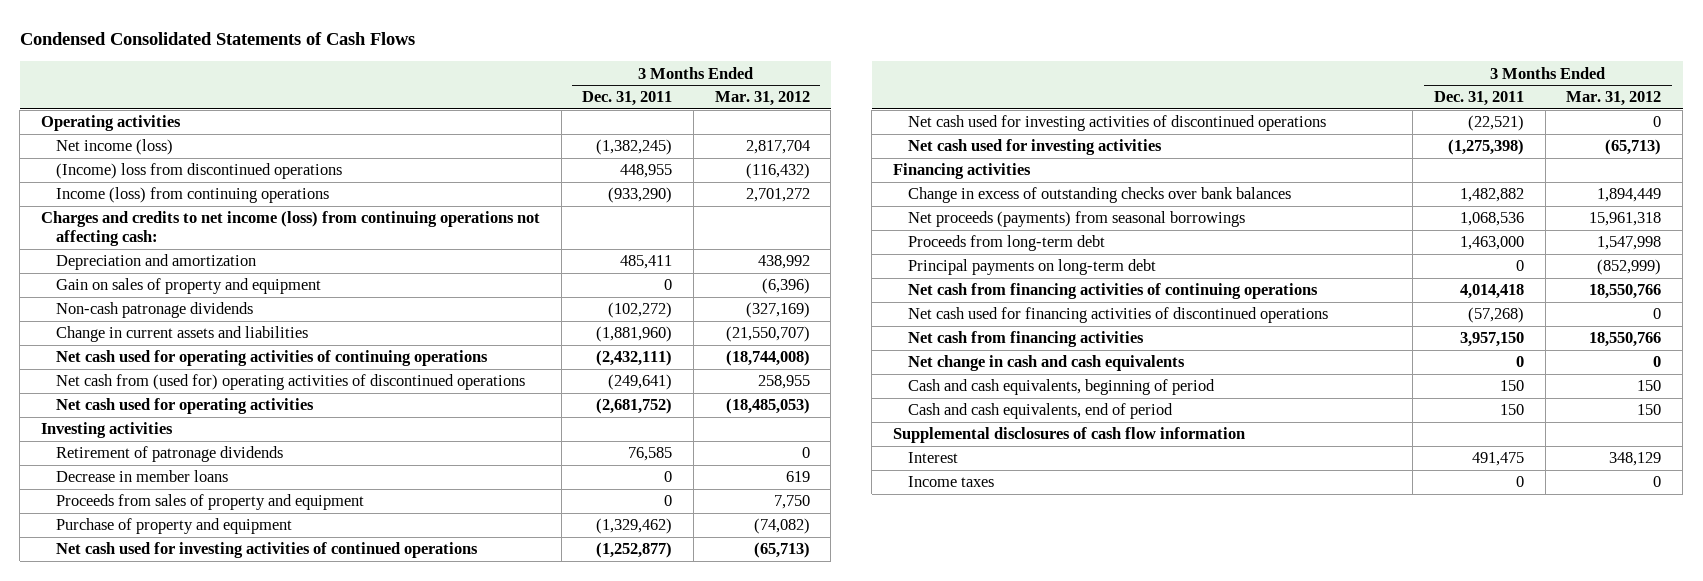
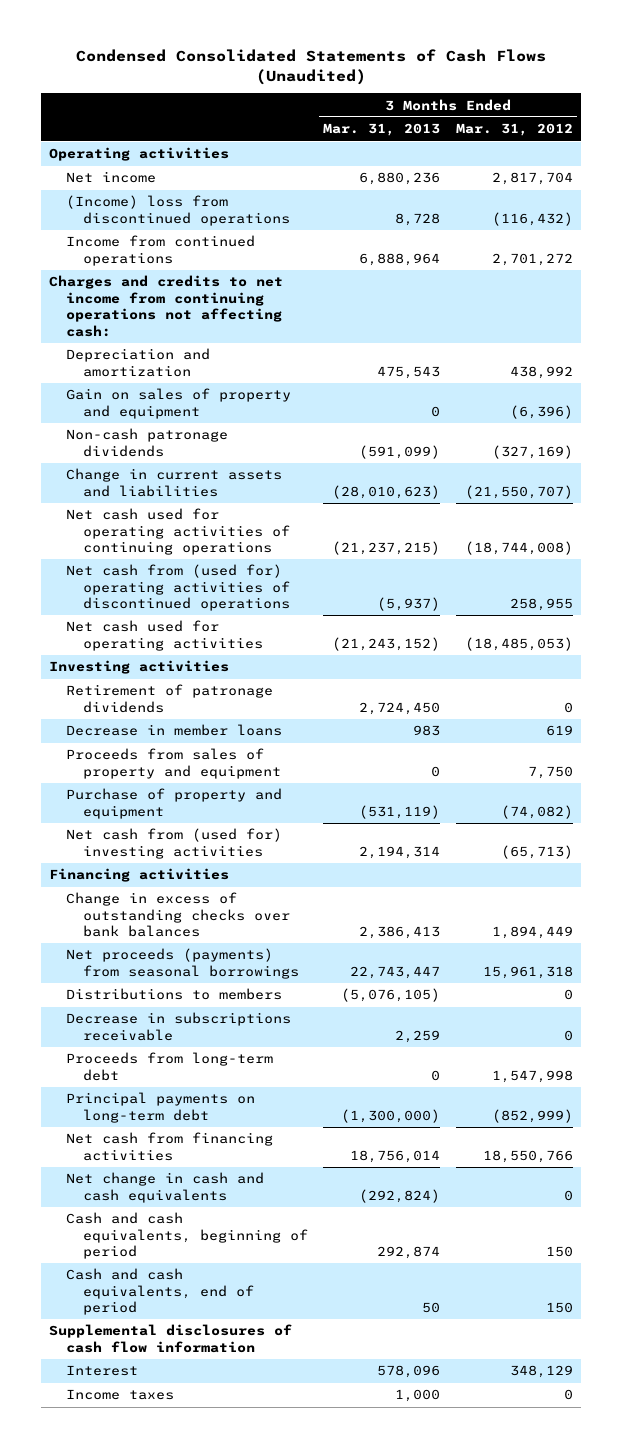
[19,32,415,46] Condensed Consolidated Statements of Cash Flows -> [75,48,546,85] Condensed Consolidated Statements of Cash Flows (Unaudited)
[582,91,673,107] Dec. 31, 2011 -> none
none -> [323,123,441,137] Mar. 31, 2013
[56,139,174,156] Net income (loss) -> [65,171,156,184] Net income
[56,187,330,204] Income (loss) from continuing operations -> [65,235,255,266] Income from continued operations
[41,211,541,247] Charges and credits to net income (loss) from continuing operations not affecting cash: -> [48,275,283,337] Charges and credits to net income from continuing operations not affecting cash:
[56,542,479,559] Net cash used for investing activities of continued operations -> none
[908,115,1327,132] Net cash used for investing activities of discontinued operations -> none
[908,139,1163,156] Net cash used for investing activities -> [65,828,282,859] Net cash from (used for) investing activities
none -> [65,988,282,1001] Distributions to members
none -> [65,1012,291,1041] Decrease in subscriptions receivable
[908,283,1319,300] Net cash from financing activities of continuing operations -> none
[908,307,1329,324] Net cash used for financing activities of discontinued operations -> none

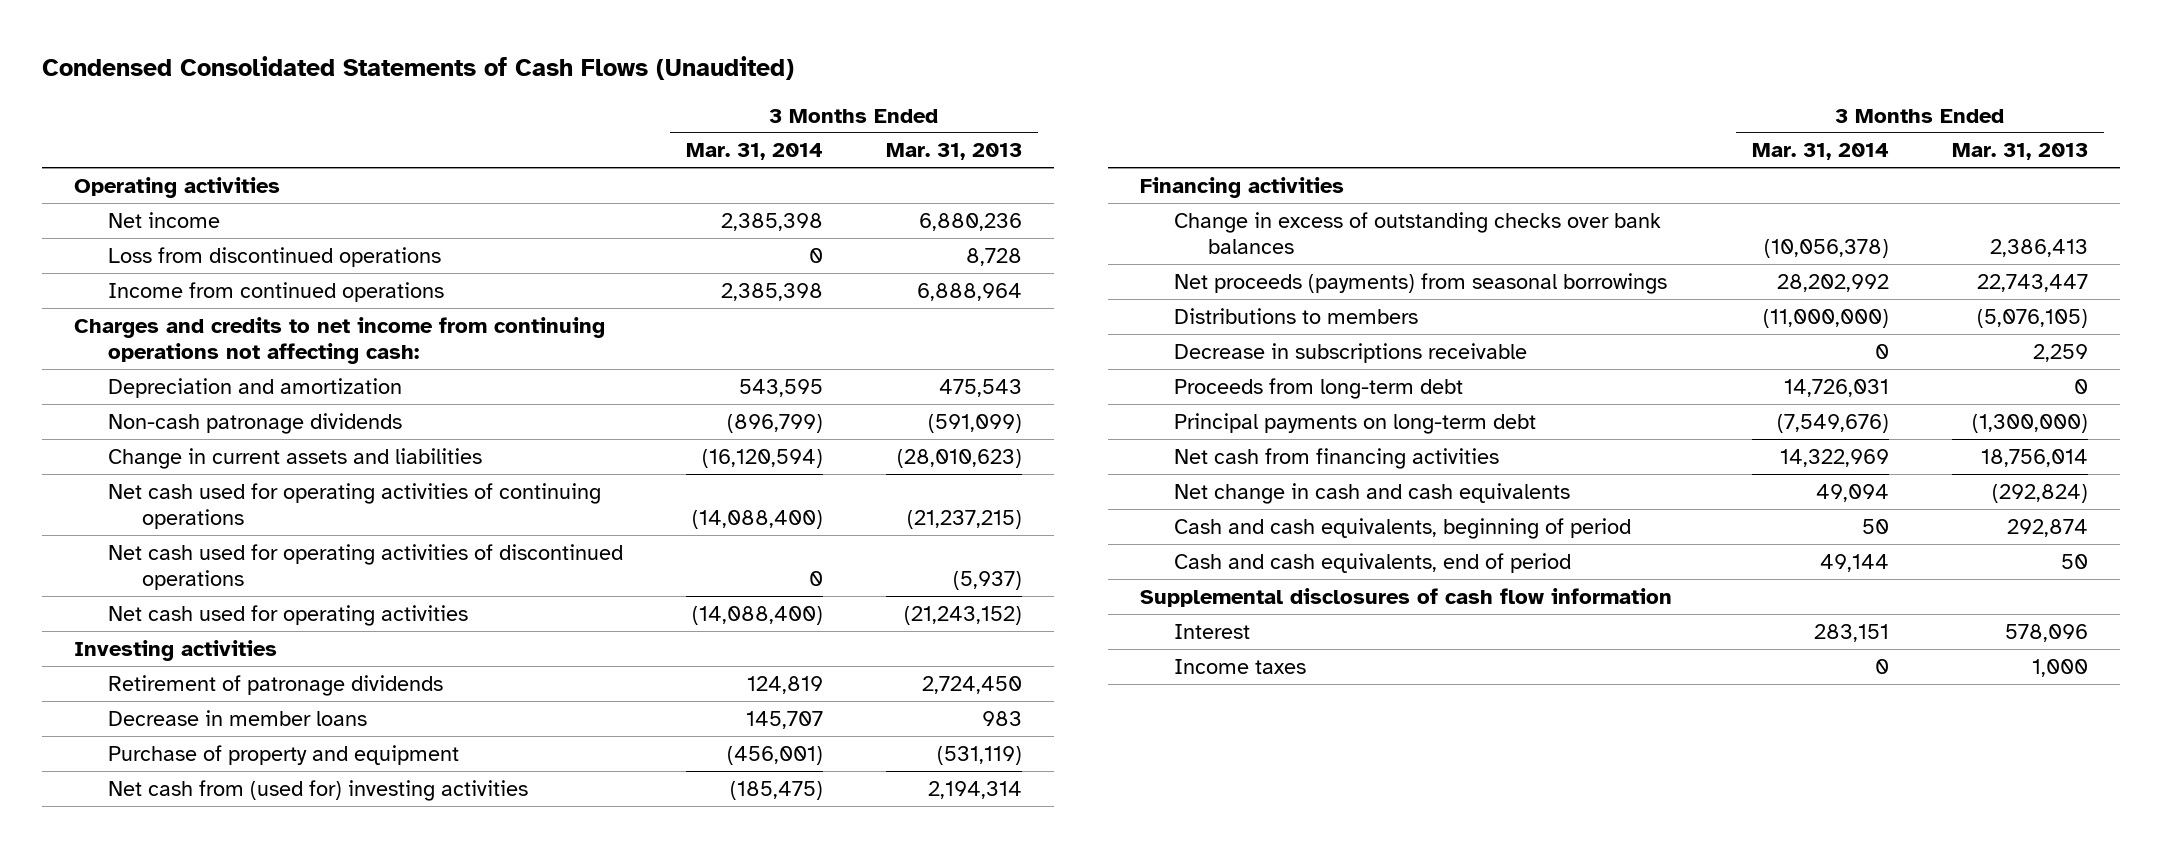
[455,123,573,137] Mar. 31, 2012 -> none
none -> [685,143,823,161] Mar. 31, 2014
[65,195,290,226] (Income) loss from discontinued operations -> [107,246,441,267] Loss from discontinued operations
[65,388,291,419] Gain on sales of property and equipment -> none
[65,564,290,612] Net cash from (used for) operating activities of discontinued operations -> [107,543,623,590] Net cash used for operating activities of discontinued operations
[65,748,281,779] Proceeds from sales of property and equipment -> none

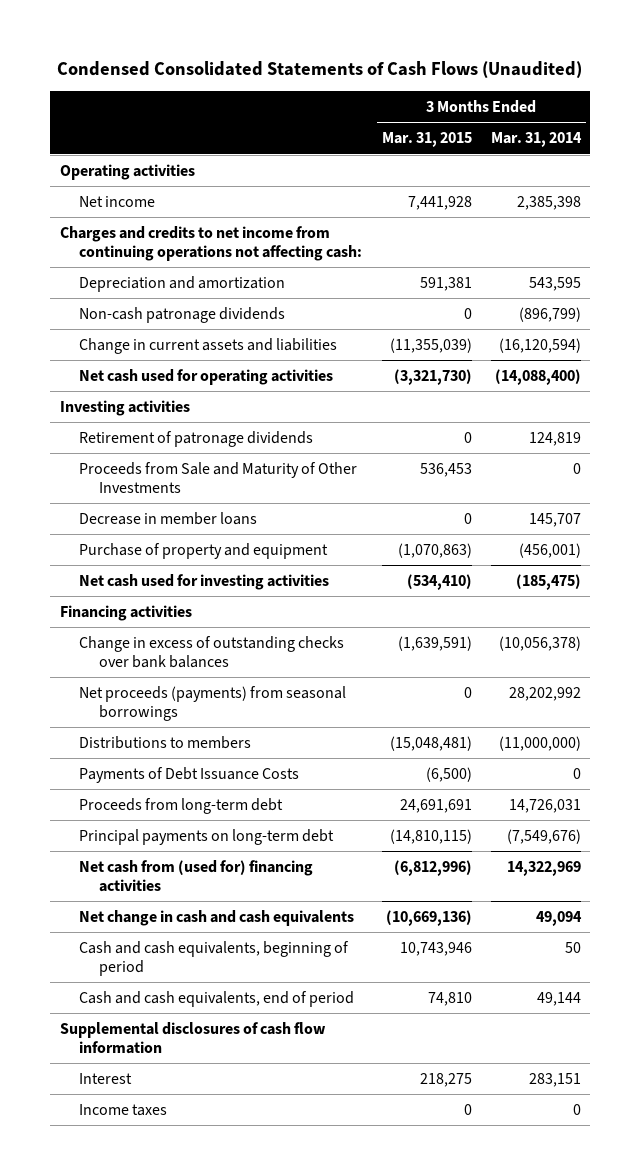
[886,143,1023,161] Mar. 31, 2013 -> none
none -> [381,132,472,148] Mar. 31, 2015
[107,246,441,267] Loss from discontinued operations -> none
[107,281,444,302] Income from continued operations -> none
[107,482,601,529] Net cash used for operating activities of continuing operations -> none
[107,543,623,590] Net cash used for operating activities of discontinued operations -> none
none -> [79,462,358,494] Proceeds from Sale and Maturity of Other Investments
[107,779,528,801] Net cash from (used for) investing activities -> [79,574,330,591] Net cash used for investing activities
[1173,342,1527,363] Decrease in subscriptions receivable -> none
none -> [79,767,300,784] Payments of Debt Issuance Costs
[1173,447,1499,469] Net cash from financing activities -> [79,860,314,893] Net cash from (used for) financing activities

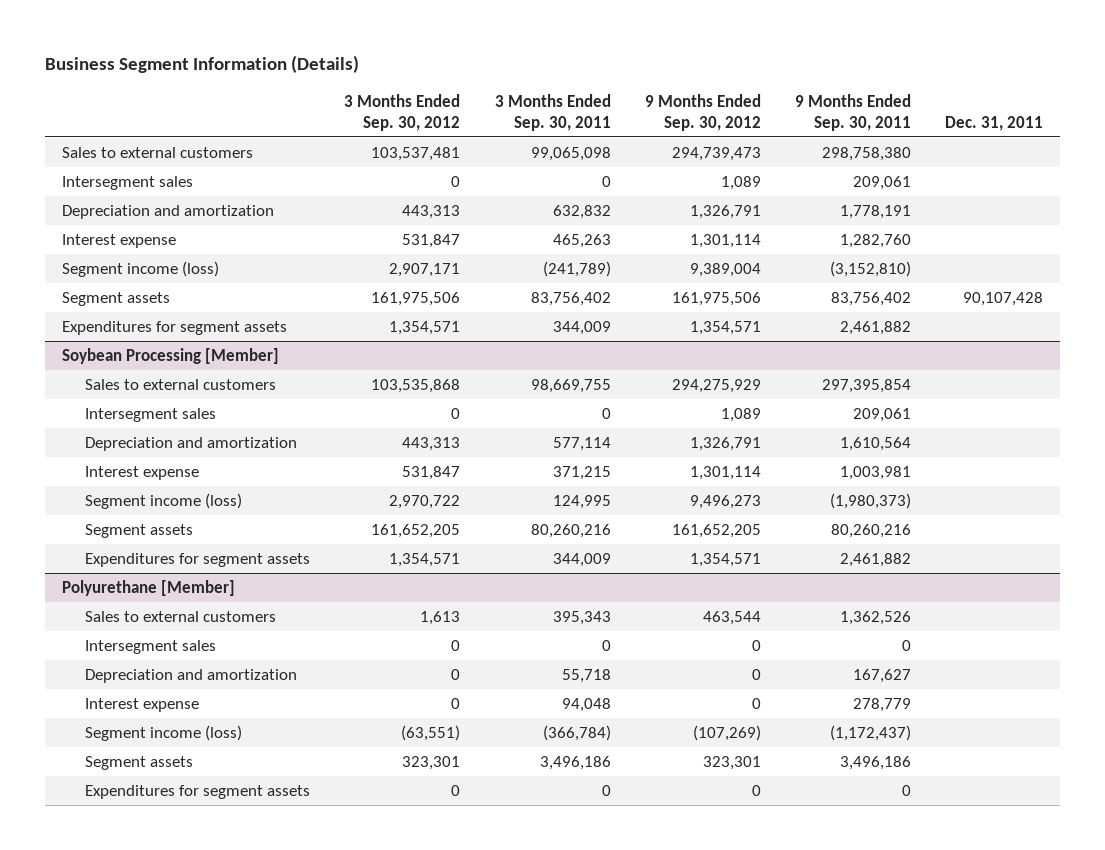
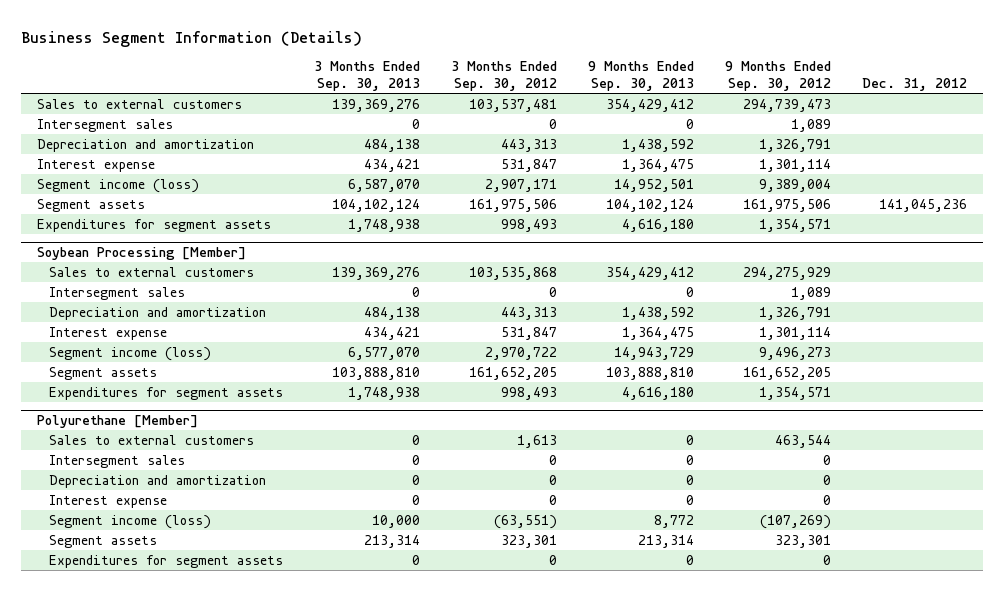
[494,93,611,131] 3 Months Ended Sep. 30, 2011 -> none
[794,93,911,131] 9 Months Ended Sep. 30, 2011 -> none
[945,115,1044,131] Dec. 31, 2011 -> none
none -> [313,61,420,91] 3 Months Ended Sep. 30, 2013
none -> [588,61,695,91] 9 Months Ended Sep. 30, 2013
none -> [862,77,968,91] Dec. 31, 2012
[389,320,461,335] 1,354,571 -> [501,218,558,232] 998,493
[389,552,461,567] 1,354,571 -> [501,386,558,400] 998,493

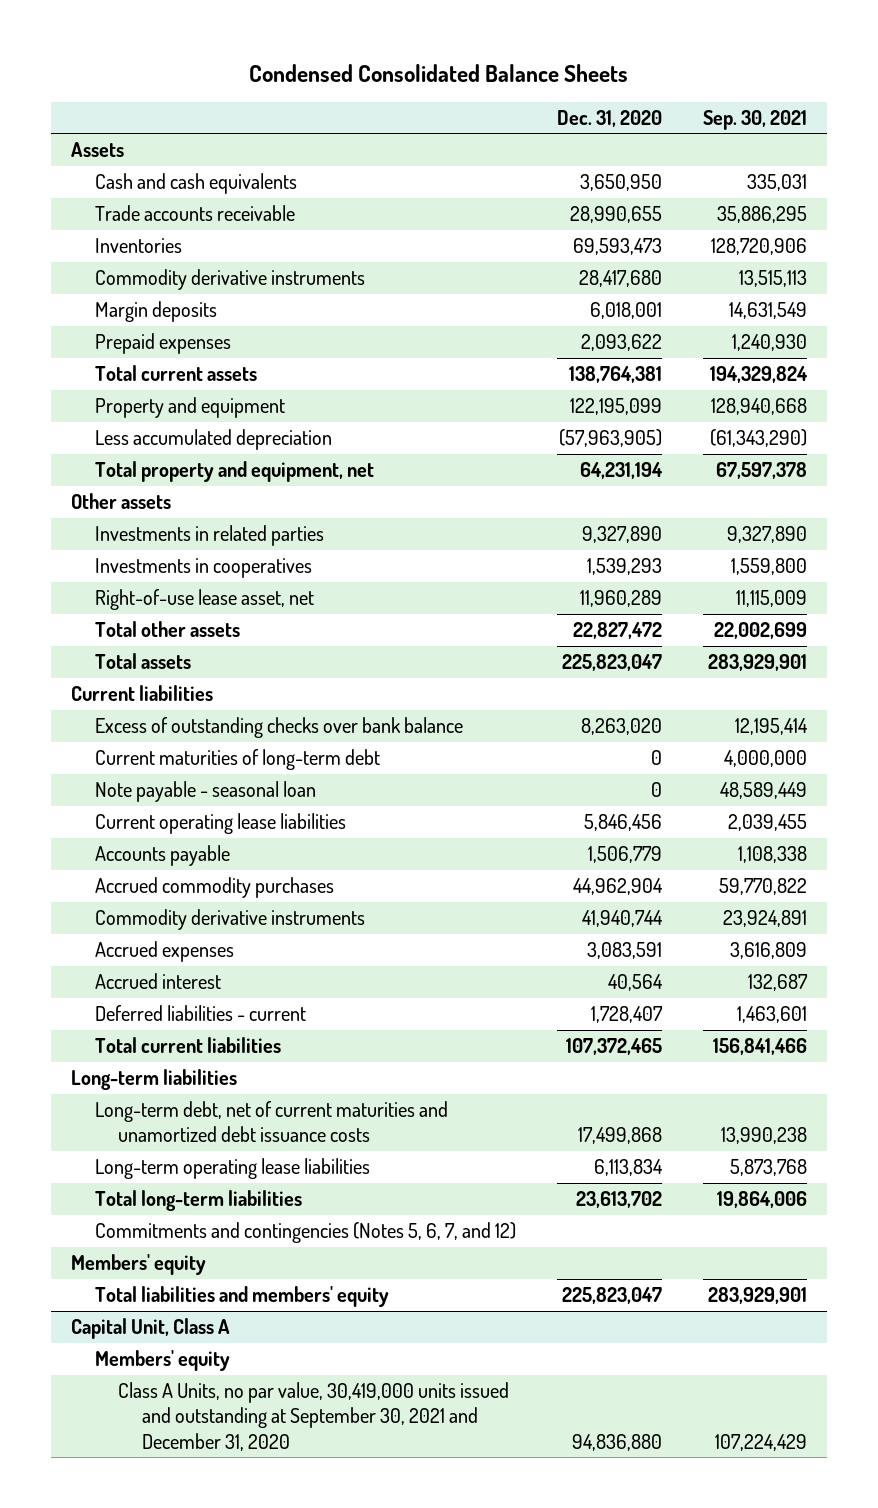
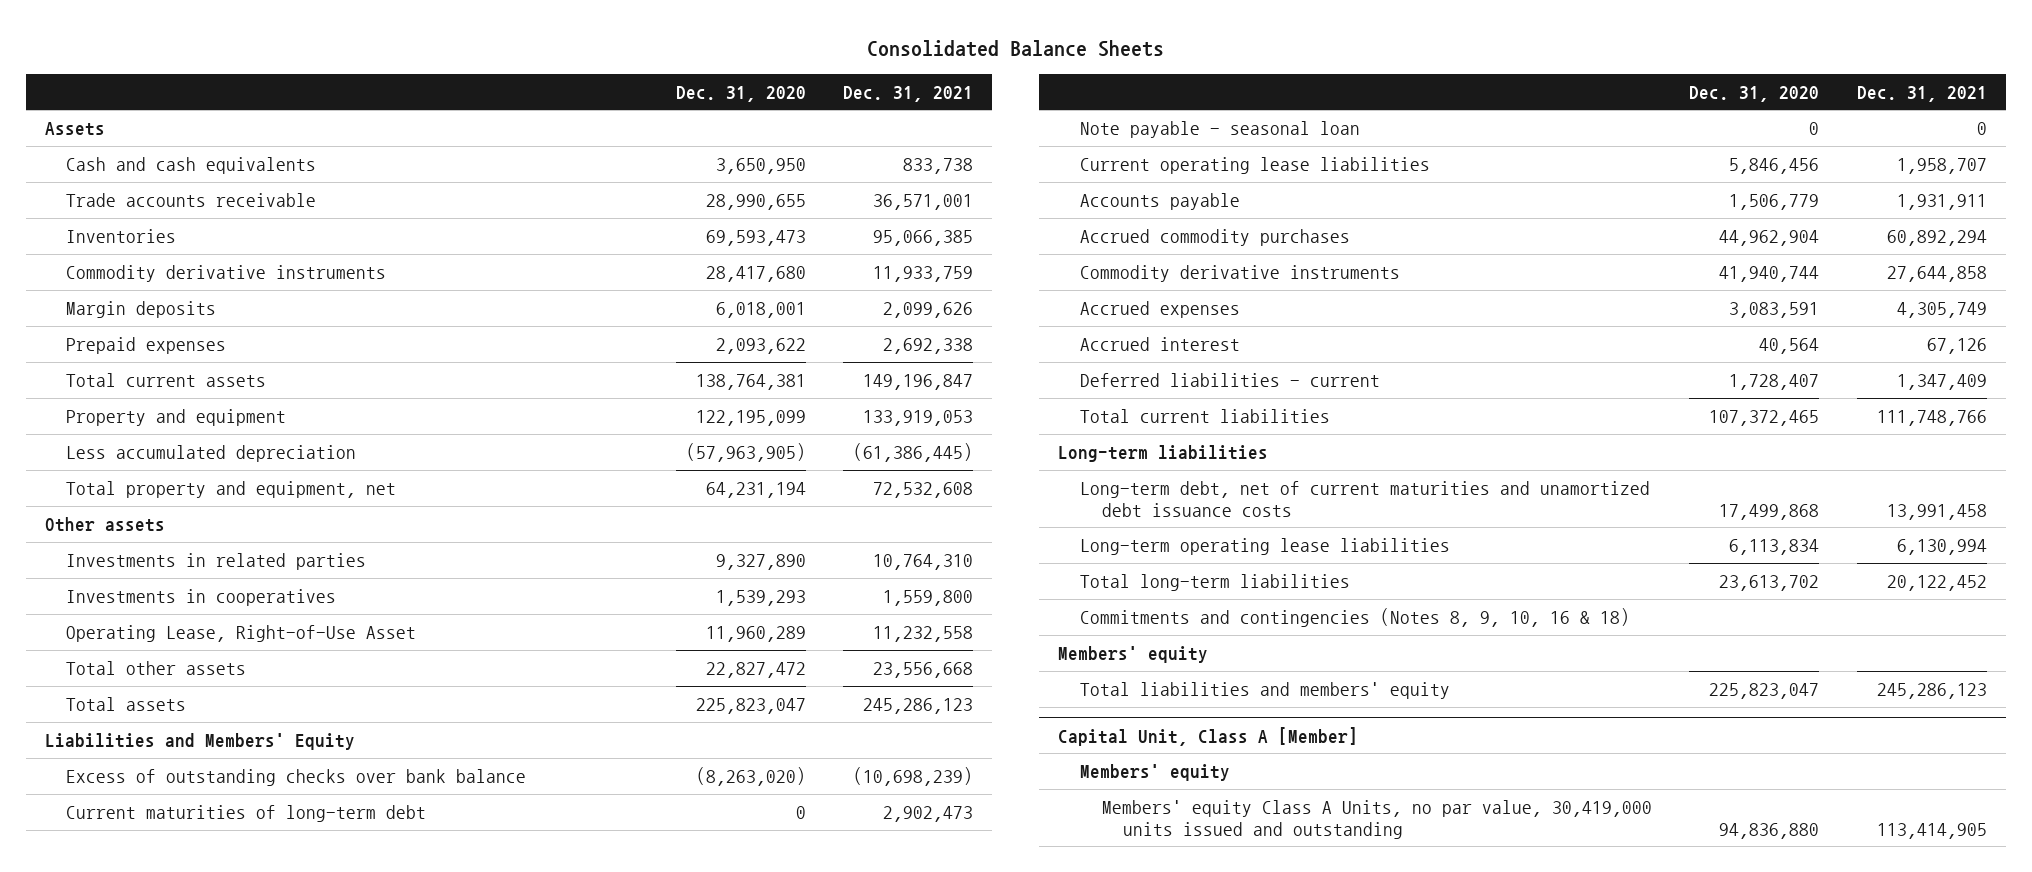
[249,63,629,82] Condensed Consolidated Balance Sheets -> [866,40,1164,58] Consolidated Balance Sheets
[702,109,807,130] Sep. 30, 2021 -> none
none -> [843,85,974,102] Dec. 31, 2021
[94,589,314,611] Right-of-use lease asset, net -> [66,624,417,642] Operating Lease, Right-of-Use Asset
[71,685,214,702] Current liabilities -> none
none -> [44,732,355,750] Liabilities and Members' Equity
[580,718,662,736] 8,263,020 -> [695,766,806,786] (8,263,020)
[94,1222,516,1244] Commitments and contingencies (Notes 5, 6, 7, and 12) -> [1079,607,1630,627] Commitments and contingencies (Notes 8, 9, 10, 16 & 18)
[71,1318,231,1340] Capital Unit, Class A -> [1058,726,1359,746] Capital Unit, Class A [Member]
[118,1382,510,1451] Class A Units, no par value, 30,419,000 units issued and outstanding at September 30, 2021 and December 31, 2020 -> [1101,799,1652,839] Members' equity Class A Units, no par value, 30,419,000 units issued and outstanding

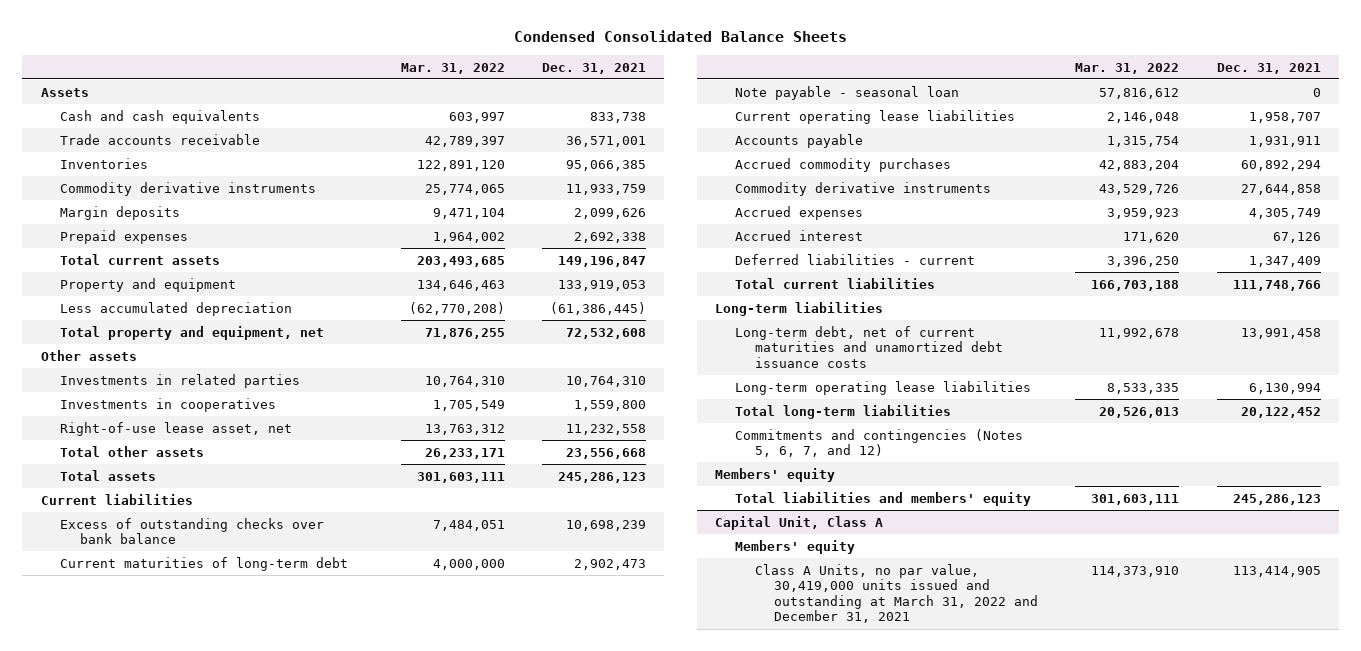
[866,40,1164,58] Consolidated Balance Sheets -> [513,30,847,43] Condensed Consolidated Balance Sheets
[675,85,806,102] Dec. 31, 2020 -> none
none -> [400,62,505,74] Mar. 31, 2022
[66,624,417,642] Operating Lease, Right-of-Use Asset -> [60,421,293,436] Right-of-use lease asset, net
[44,732,355,750] Liabilities and Members' Equity -> none
none -> [40,493,193,505] Current liabilities
[853,766,974,786] (10,698,239) -> [565,519,646,531] 10,698,239
[1079,607,1630,627] Commitments and contingencies (Notes 8, 9, 10, 16 & 18) -> [735,428,1024,458] Commitments and contingencies (Notes 5, 6, 7, and 12)
[1058,726,1359,746] Capital Unit, Class A [Member] -> [715,515,884,530] Capital Unit, Class A
[1101,799,1652,839] Members' equity Class A Units, no par value, 30,419,000 units issued and outstanding -> [754,563,1039,624] Class A Units, no par value, 30,419,000 units issued and outstanding at March 31, 2022 and December 31, 2021

